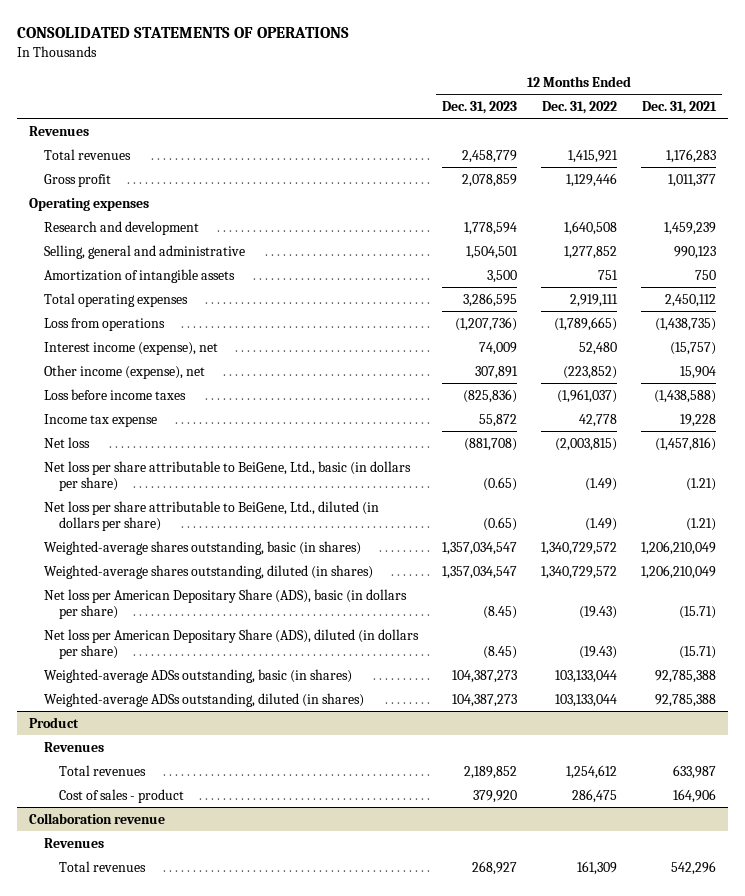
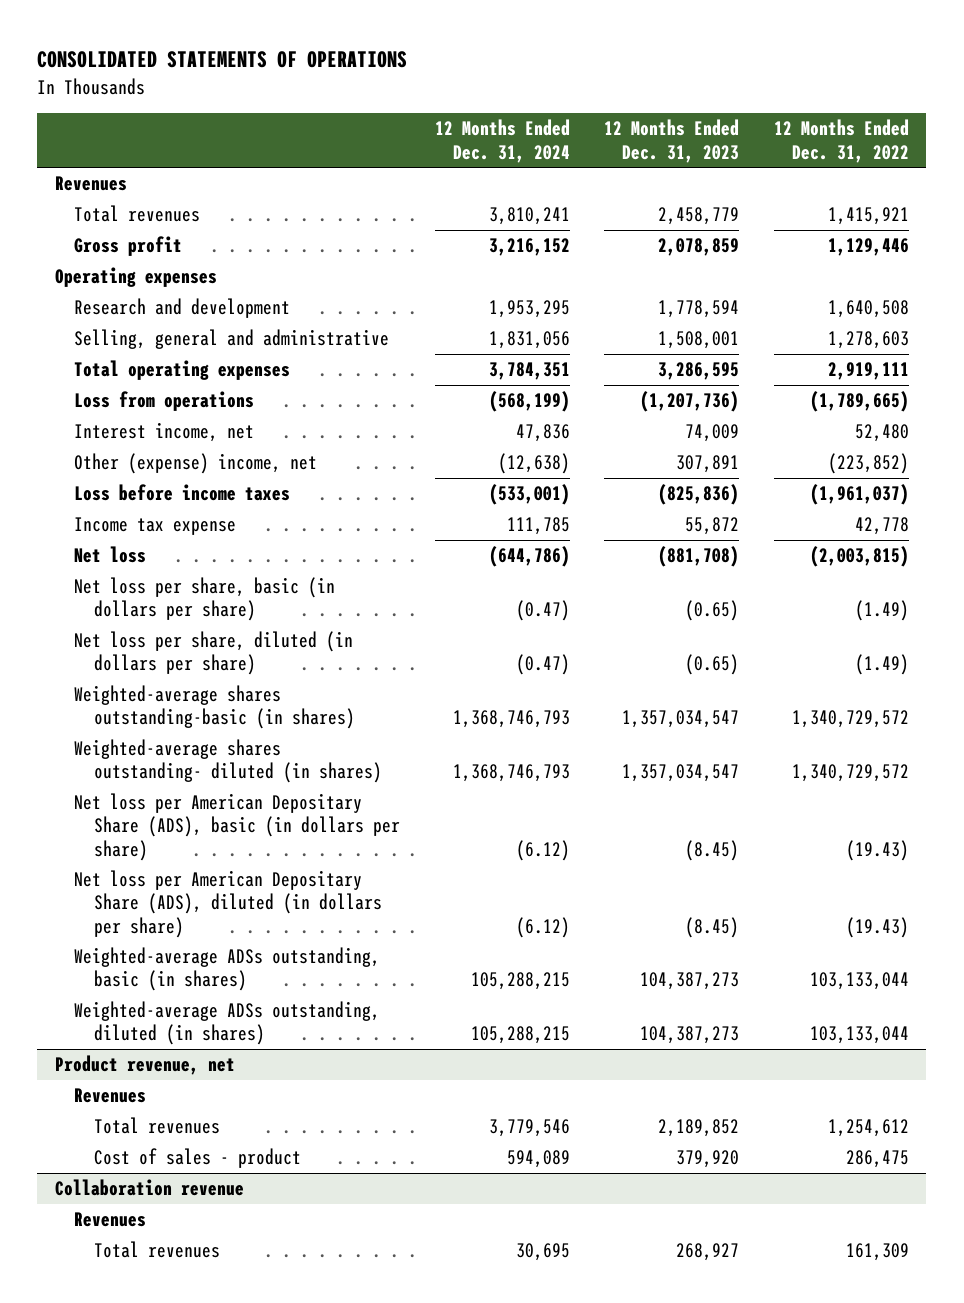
[641,100,717,114] Dec. 31, 2021 -> none
none -> [434,119,570,163] 12 Months Ended Dec. 31, 2024
[43,268,235,283] Amortization of intangible assets -> none
[465,245,518,259] 1,504,501 -> [658,331,740,350] 1,508,001
[563,245,617,259] 1,277,852 -> [828,331,910,350] 1,278,603
[43,341,218,355] Interest income (expense), net -> [74,422,255,443] Interest income, net
[43,364,205,379] Other income (expense), net -> [74,453,318,475] Other (expense) income, net
[43,460,411,491] Net loss per share attributable to BeiGene, Ltd., basic (in dollars per share) -> [74,577,336,622] Net loss per share, basic (in dollars per share)
[43,500,379,531] Net loss per share attributable to BeiGene, Ltd., diluted (in dollars per share) -> [74,631,354,676] Net loss per share, diluted (in dollars per share)
[43,540,361,555] Weighted-average shares outstanding, basic (in shares) -> [74,685,355,730] Weighted-average shares outstanding-basic (in shares)
[43,564,373,579] Weighted-average shares outstanding, diluted (in shares) -> [74,739,382,784] Weighted-average shares outstanding- diluted (in shares)
[28,716,79,728] Product -> [54,1055,235,1076] Product revenue, net

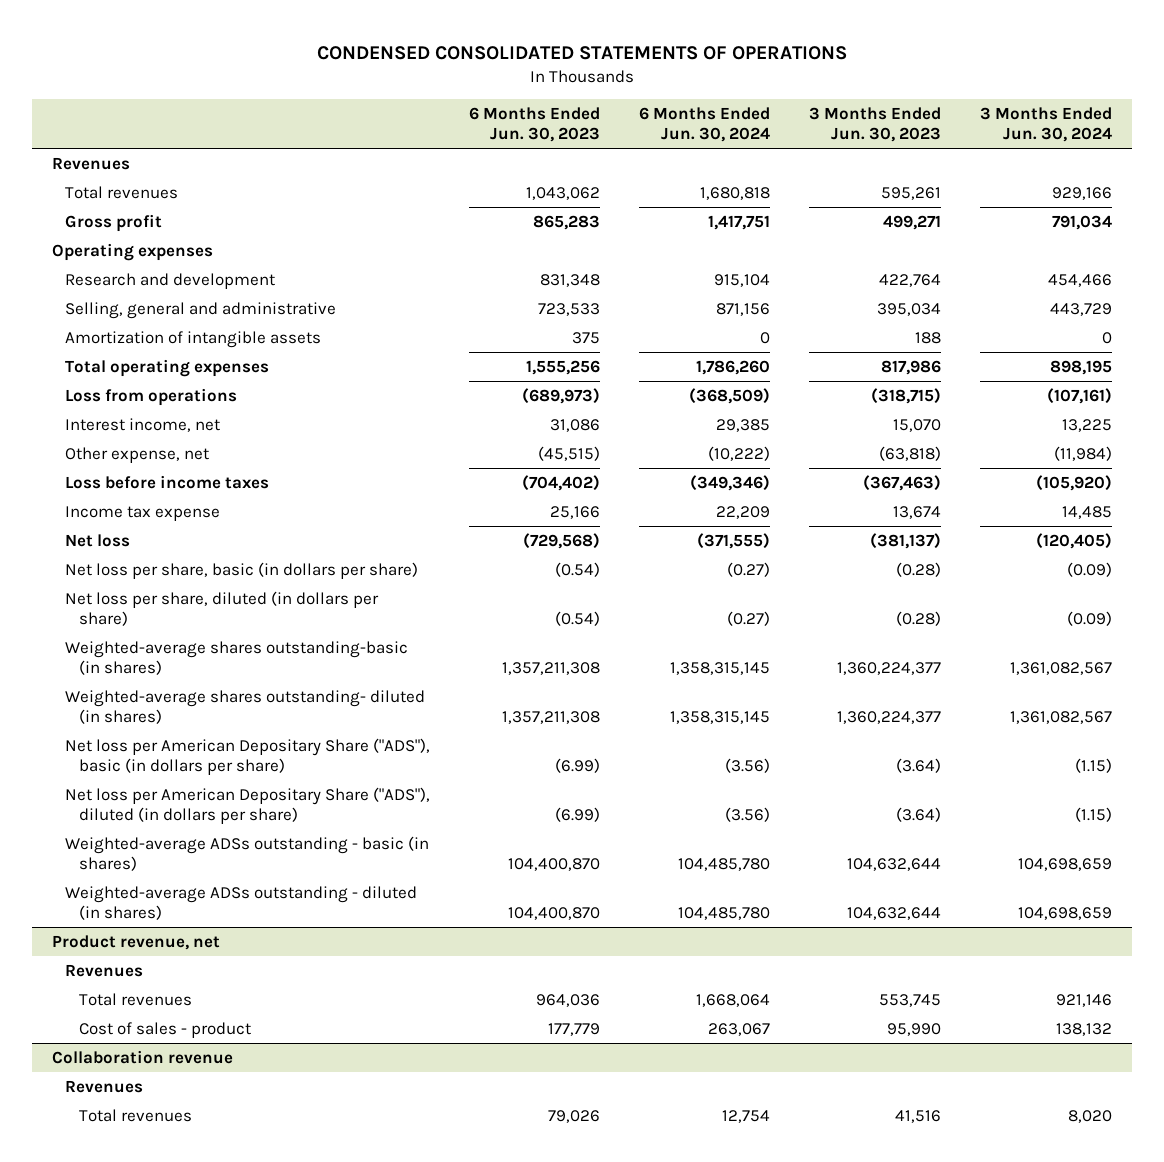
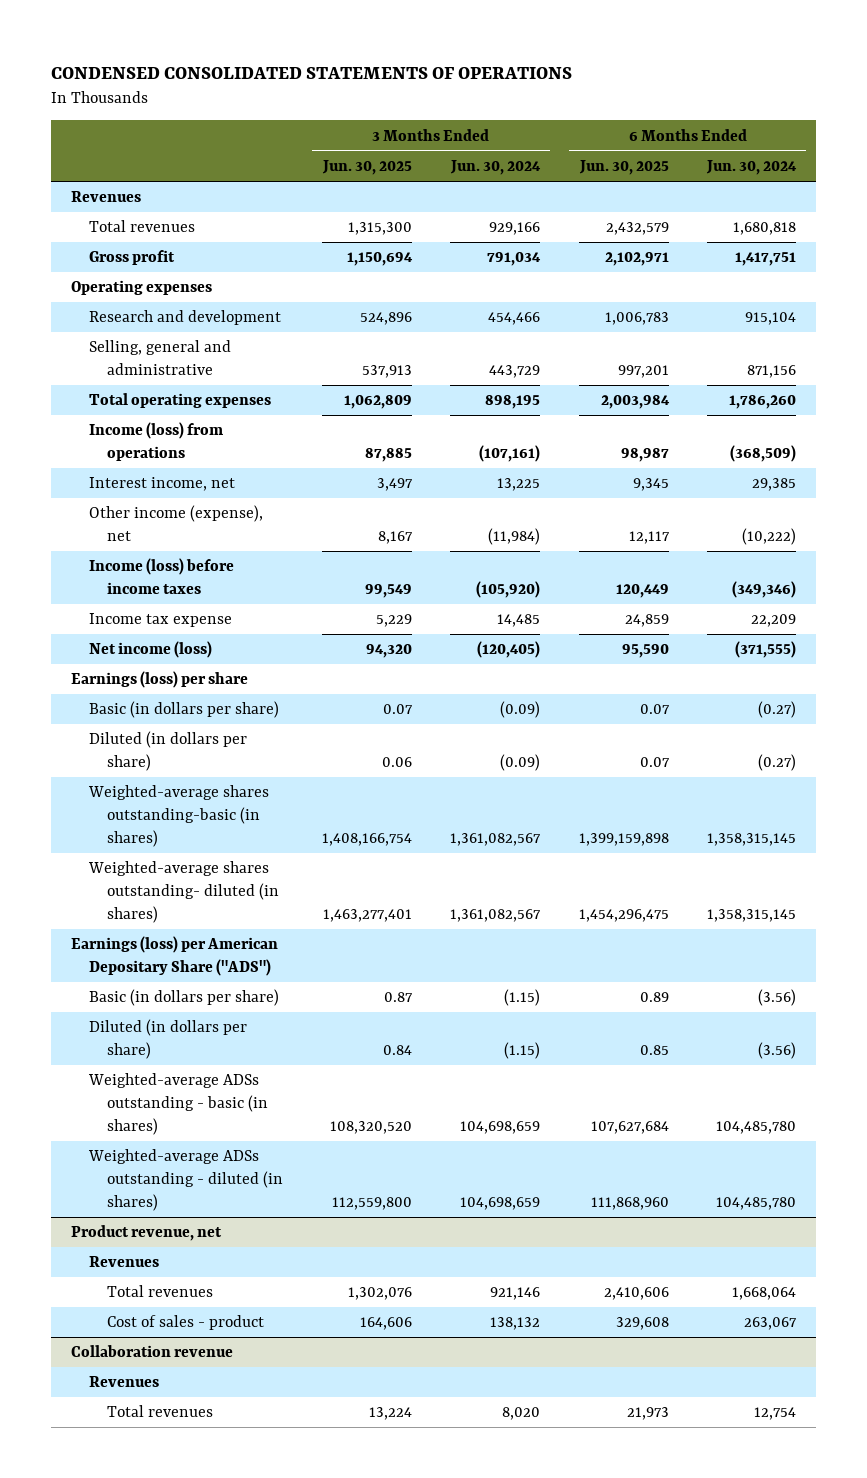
[469,107,601,143] 6 Months Ended Jun. 30, 2023 -> none
[809,107,942,143] 3 Months Ended Jun. 30, 2023 -> none
none -> [321,160,412,176] Jun. 30, 2025
none -> [578,160,669,176] Jun. 30, 2025
[65,330,322,348] Amortization of intangible assets -> none
[65,387,238,406] Loss from operations -> [88,422,223,462] Income (loss) from operations
[65,446,210,463] Other expense, net -> [88,505,263,542] Other income (expense), net
[65,474,270,489] Loss before income taxes -> [88,558,234,595] Income (loss) before income taxes
[65,533,131,547] Net loss -> [88,641,212,659] Net income (loss)
none -> [70,671,248,689] Earnings (loss) per share
[65,561,419,579] Net loss per share, basic (in dollars per share) -> [88,701,279,719] Basic (in dollars per share)
[65,590,380,626] Net loss per share, diluted (in dollars per share) -> [88,731,247,772] Diluted (in dollars per share)
none -> [70,936,278,977] Earnings (loss) per American Depositary Share ("ADS")
[65,737,431,775] Net loss per American Depositary Share ("ADS"), basic (in dollars per share) -> [88,989,279,1007] Basic (in dollars per share)
[65,786,431,824] Net loss per American Depositary Share ("ADS"), diluted (in dollars per share) -> [88,1019,247,1060] Diluted (in dollars per share)

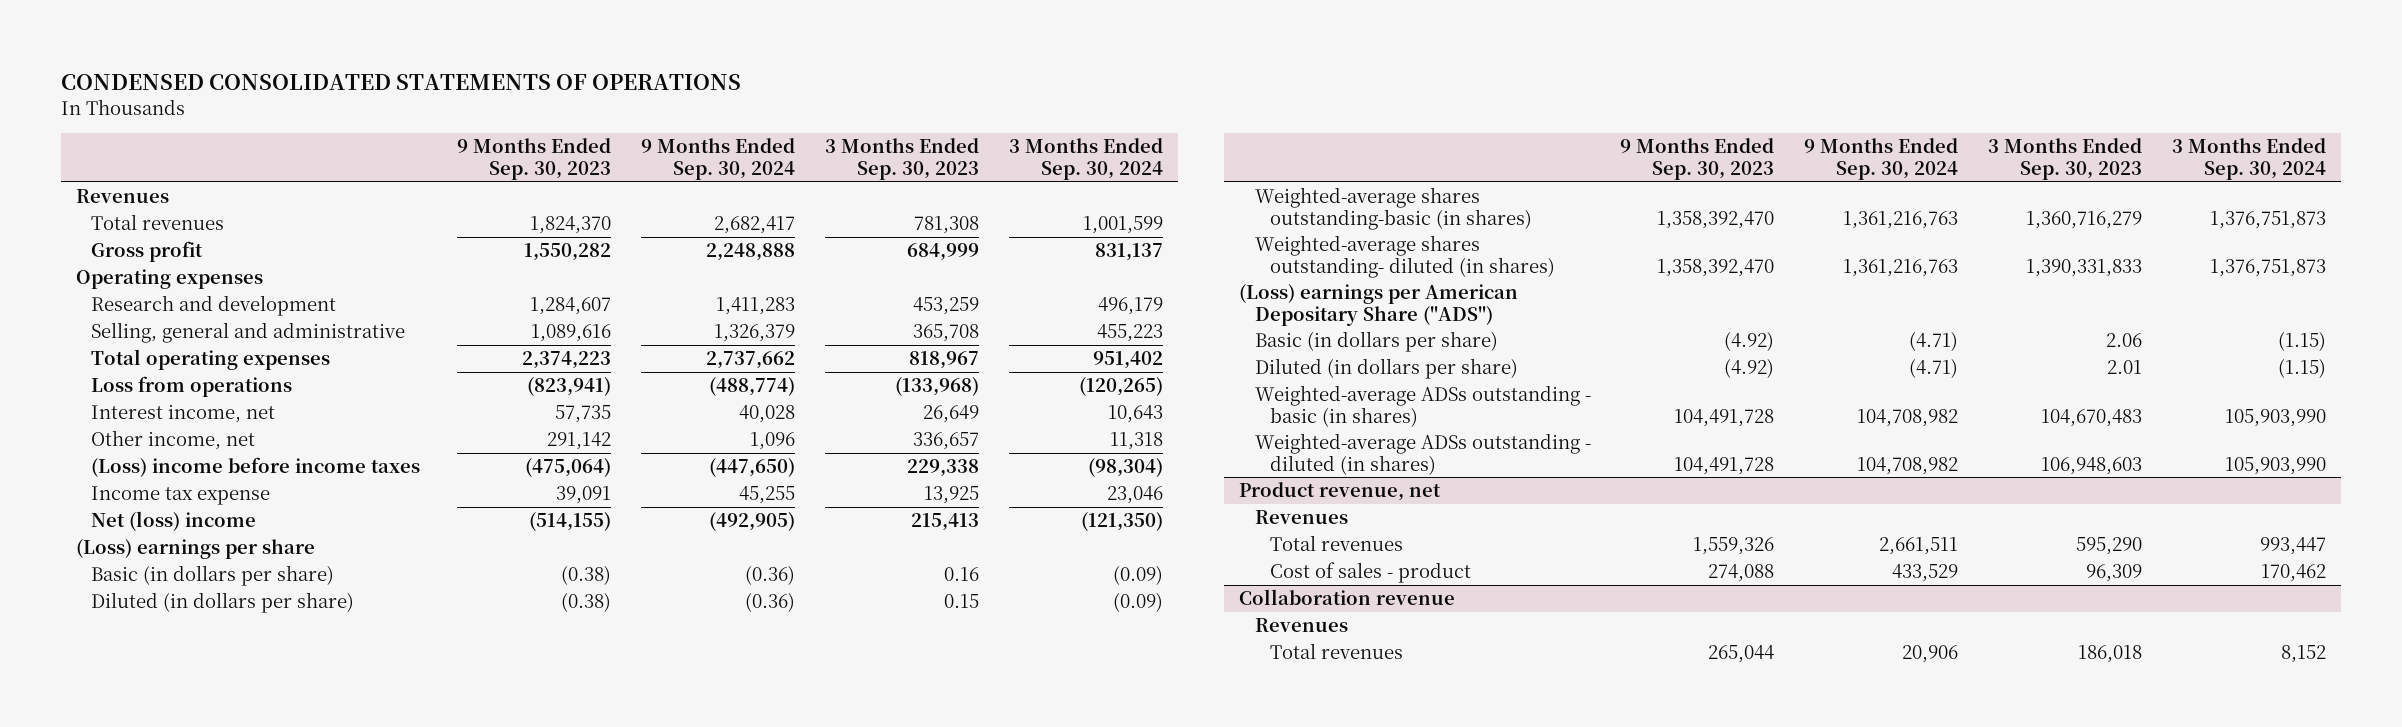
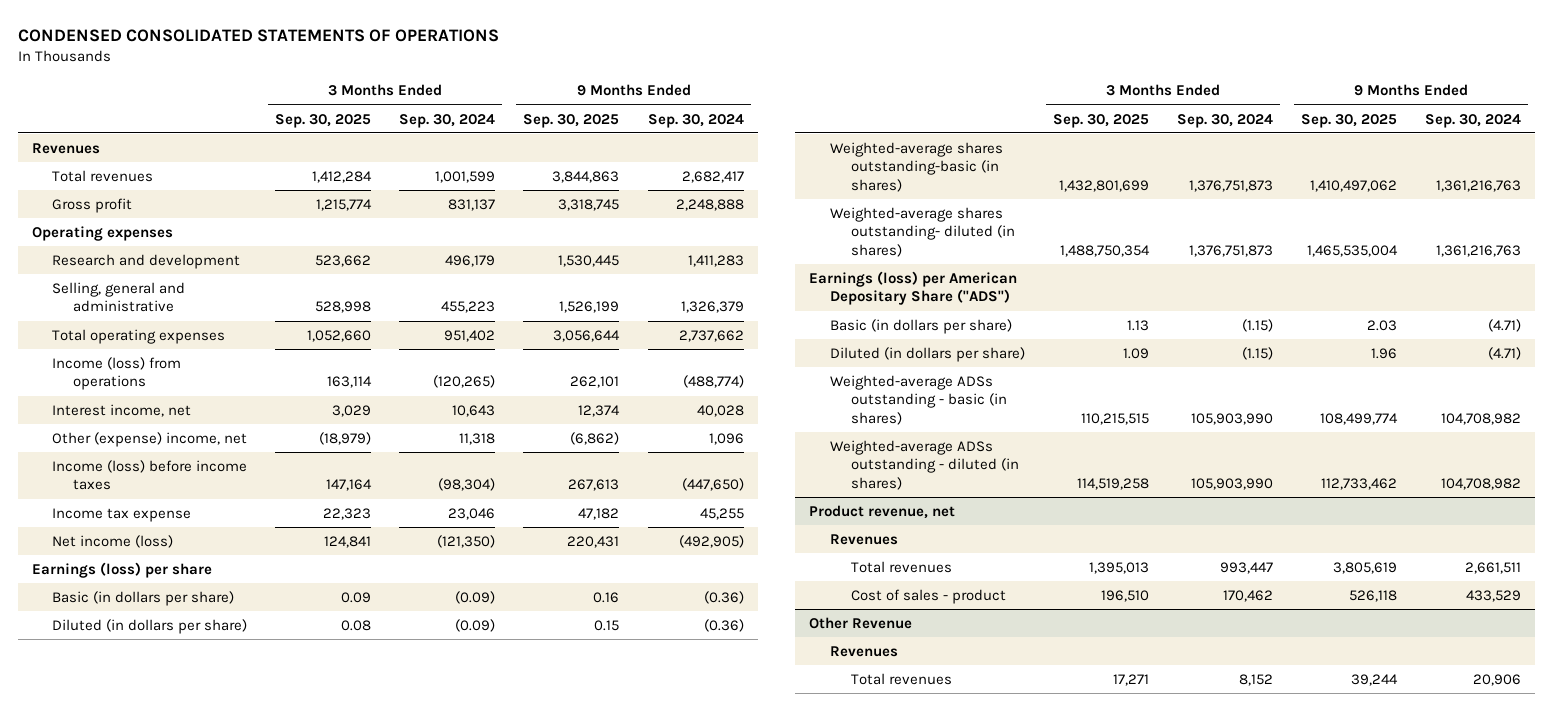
[457,138,612,180] 9 Months Ended Sep. 30, 2023 -> none
[825,138,980,180] 3 Months Ended Sep. 30, 2023 -> none
none -> [275,113,372,128] Sep. 30, 2025
none -> [523,113,620,128] Sep. 30, 2025
[91,376,293,398] Loss from operations -> [52,356,182,391] Income (loss) from operations
[91,430,256,451] Other income, net -> [52,431,248,447] Other (expense) income, net
[91,457,421,478] (Loss) income before income taxes -> [52,459,248,491] Income (loss) before income taxes
[91,511,257,532] Net (loss) income -> [52,534,174,548] Net income (loss)
[75,539,315,560] (Loss) earnings per share -> [31,561,212,578] Earnings (loss) per share
[1238,284,1518,326] (Loss) earnings per American Depositary Share ("ADS") -> [809,270,1018,306] Earnings (loss) per American Depositary Share ("ADS")
[1238,589,1455,606] Collaboration revenue -> none
none -> [809,616,913,629] Other Revenue

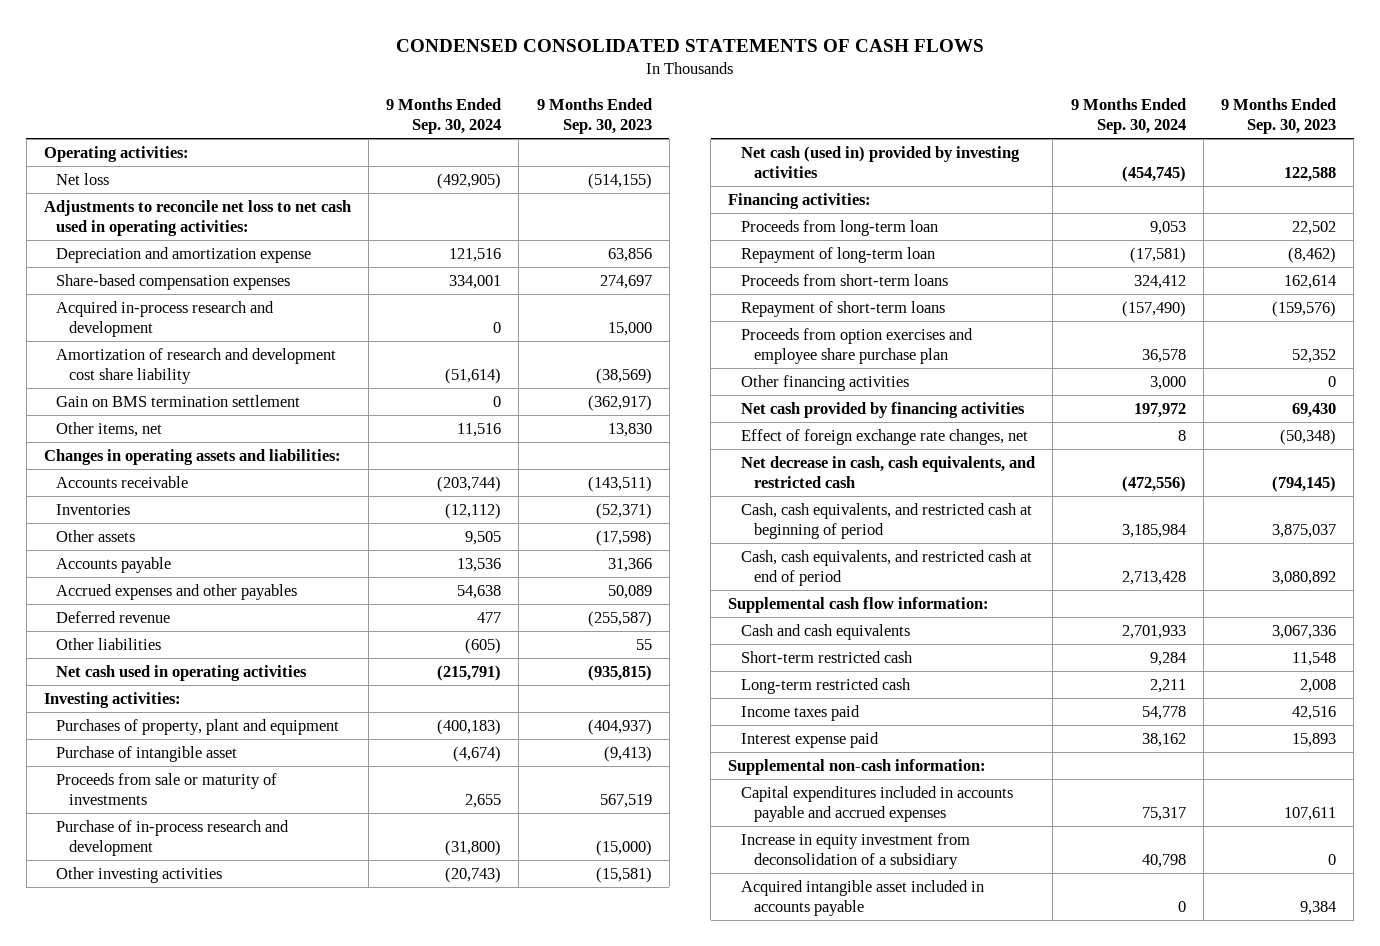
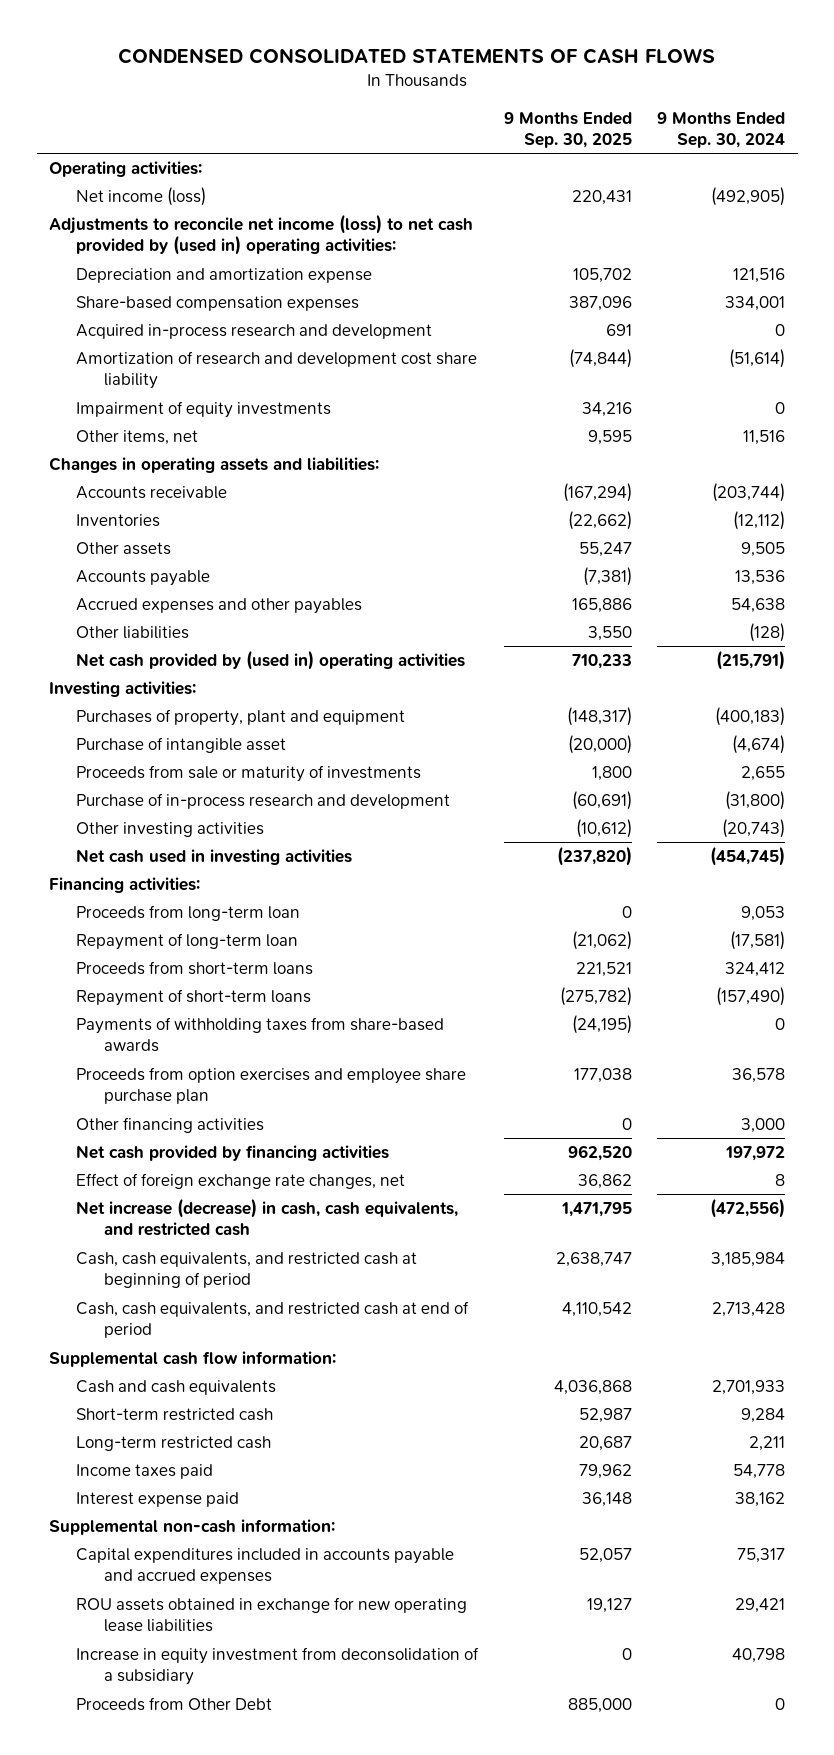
[536,97,652,134] 9 Months Ended Sep. 30, 2023 -> none
none -> [503,111,632,148] 9 Months Ended Sep. 30, 2025
[56,173,110,186] Net loss -> [76,187,207,207] Net income (loss)
[43,200,351,237] Adjustments to reconcile net loss to net cash used in operating activities: -> [49,214,474,256] Adjustments to reconcile net income (loss) to net cash provided by (used in) operating activities:
[56,395,301,408] Gain on BMS termination settlement -> none
none -> [76,401,332,419] Impairment of equity investments
[56,611,171,624] Deferred revenue -> none
[465,638,502,655] (605) -> [749,623,786,643] (128)
[56,665,308,682] Net cash used in operating activities -> [76,650,466,671] Net cash provided by (used in) operating activities
[740,146,1020,179] Net cash (used in) provided by investing activities -> [76,849,353,866] Net cash used in investing activities
none -> [76,1017,445,1053] Payments of withholding taxes from share-based awards
[740,456,1035,489] Net decrease in cash, cash equivalents, and restricted cash -> [76,1198,459,1237] Net increase (decrease) in cash, cash equivalents, and restricted cash
none -> [76,1597,468,1633] ROU assets obtained in exchange for new operating lease liabilities
[740,880,984,917] Acquired intangible asset included in accounts payable -> none
none -> [76,1697,273,1712] Proceeds from Other Debt

